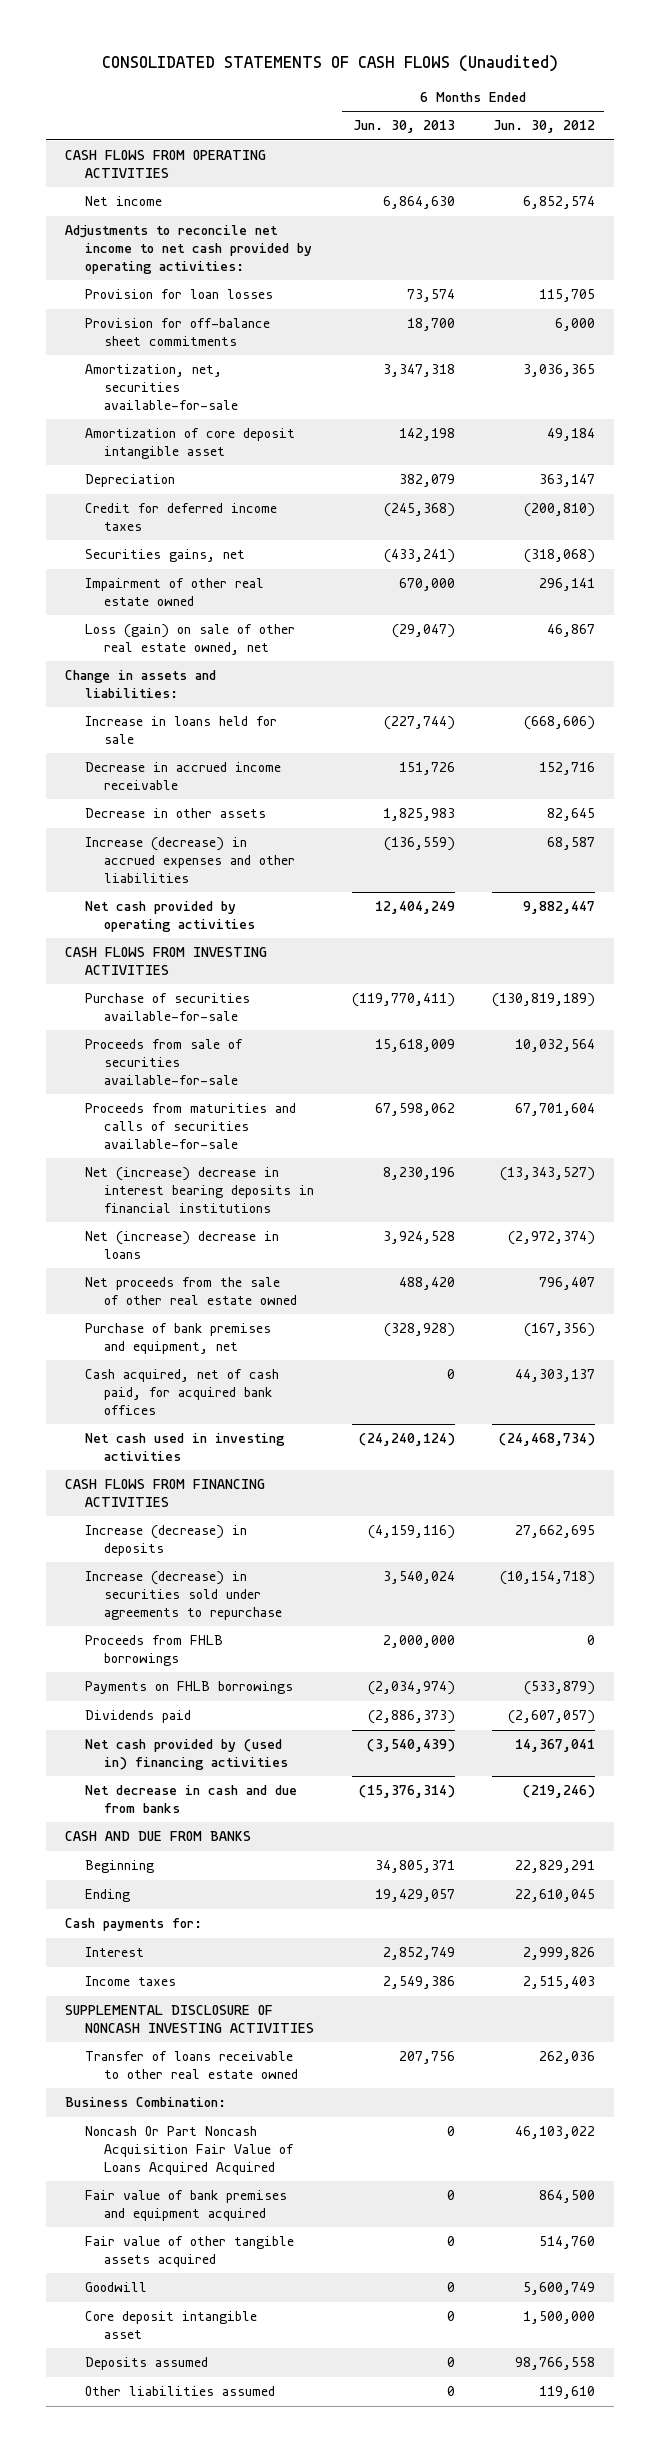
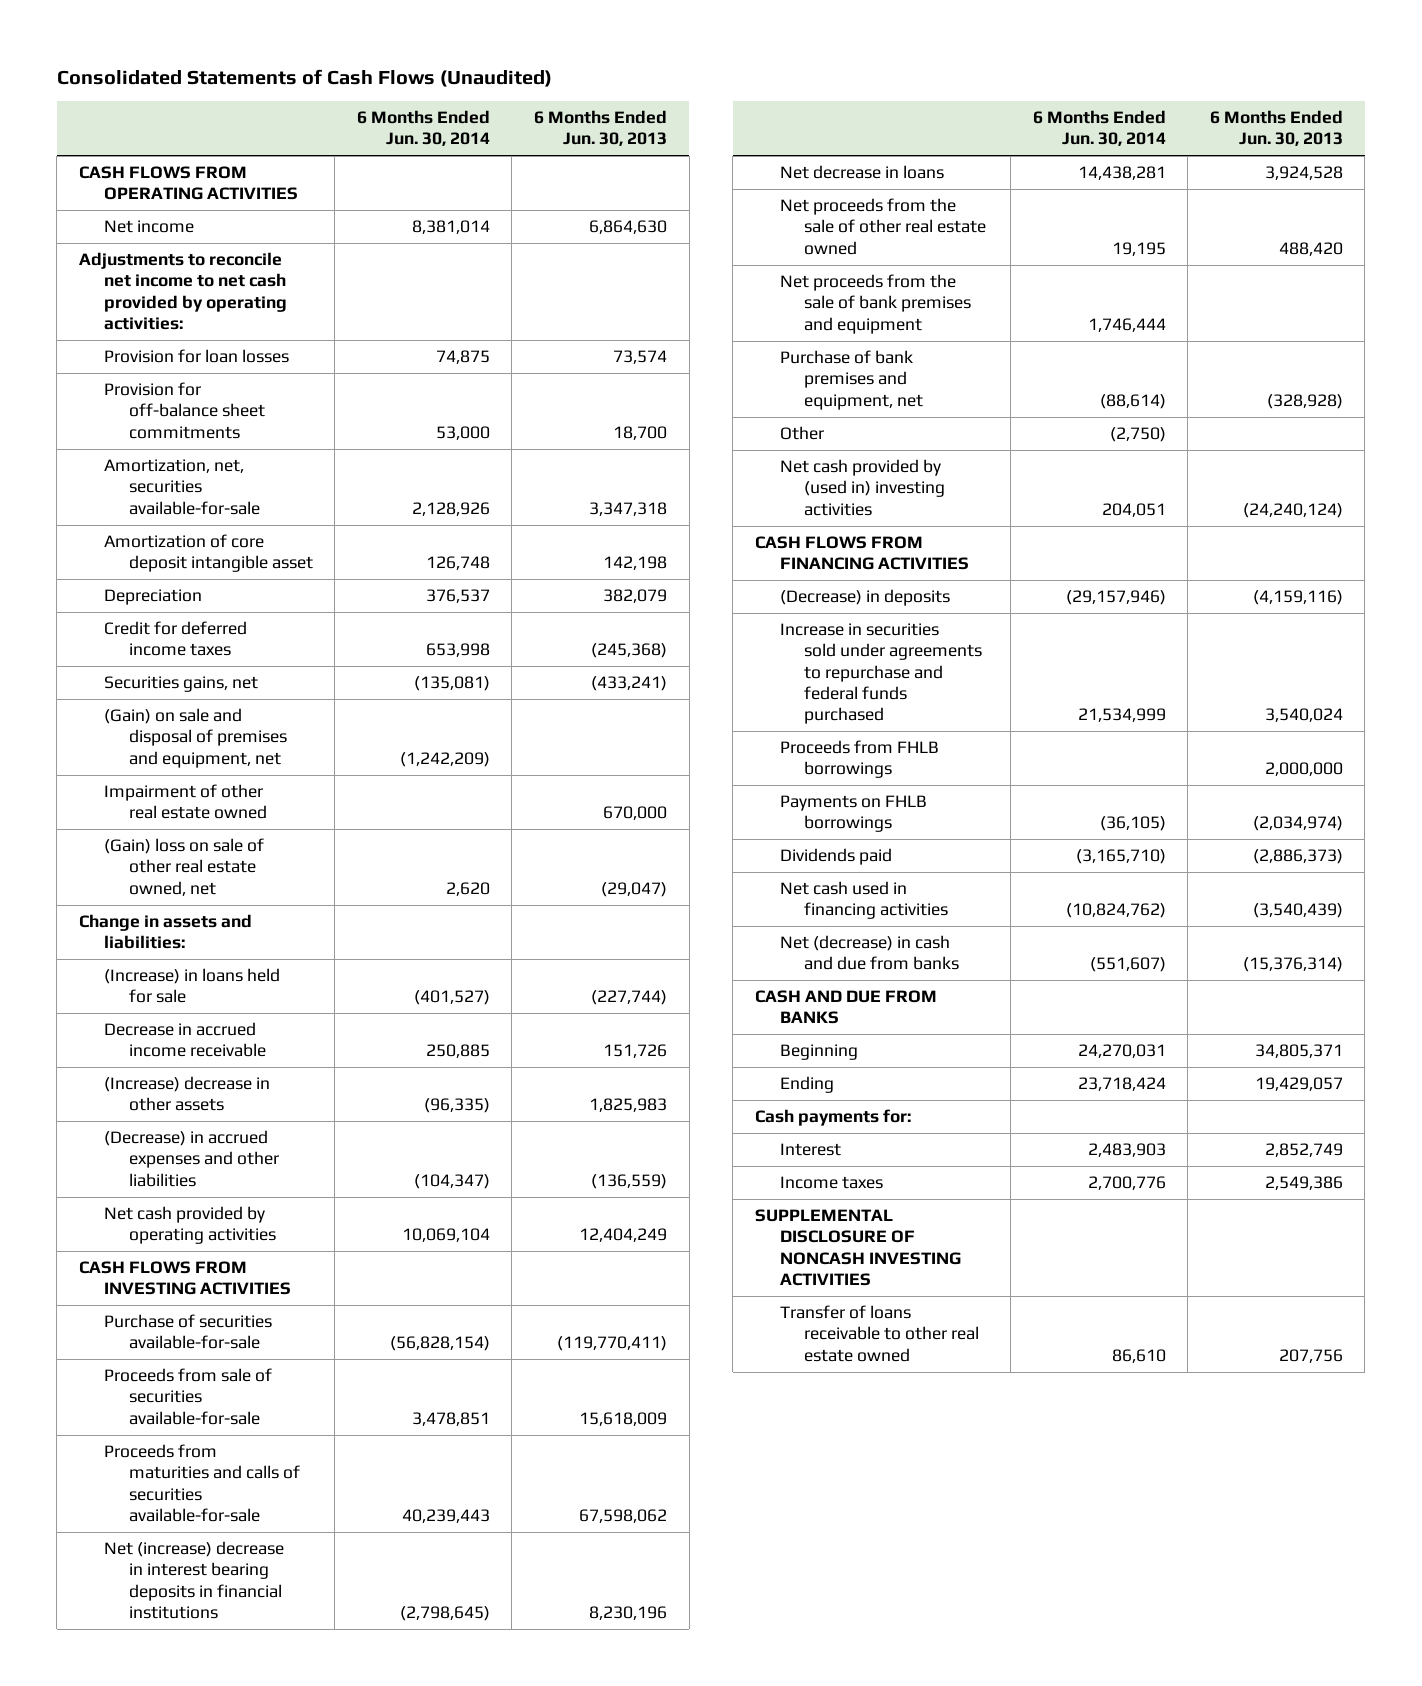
[101,55,558,73] CONSOLIDATED STATEMENTS OF CASH FLOWS (Unaudited) -> [56,68,552,87] Consolidated Statements of Cash Flows (Unaudited)
[492,120,595,134] Jun. 30, 2012 -> none
none -> [356,109,490,147] 6 Months Ended Jun. 30, 2014
none -> [103,708,287,768] (Gain) on sale and disposal of premises and equipment, net
[84,624,295,656] Loss (gain) on sale of other real estate owned, net -> [103,838,264,896] (Gain) loss on sale of other real estate owned, net
[84,716,277,745] Increase in loans held for sale -> [103,968,280,1004] (Increase) in loans held for sale
[84,808,266,819] Decrease in other assets -> [103,1076,270,1112] (Increase) decrease in other assets
[84,837,296,883] Increase (decrease) in accrued expenses and other liabilities -> [103,1130,279,1187] (Decrease) in accrued expenses and other liabilities
[84,1231,279,1260] Net (increase) decrease in loans -> [779,165,944,180] Net decrease in loans
none -> [779,274,972,334] Net proceeds from the sale of bank premises and equipment
[84,1369,279,1415] Cash acquired, net of cash paid, for acquired bank offices -> none
none -> [779,426,824,441] Other
[84,1433,285,1462] Net cash used in investing activities -> [779,459,946,516] Net cash provided by (used in) investing activities
[84,1525,247,1557] Increase (decrease) in deposits -> [779,589,950,607] (Decrease) in deposits
[84,1571,283,1620] Increase (decrease) in securities sold under agreements to repurchase -> [779,623,983,725] Increase in securities sold under agreements to repurchase and federal funds purchased
[84,1739,289,1771] Net cash provided by (used in) financing activities -> [779,881,949,920] Net cash used in financing activities
[84,1785,297,1814] Net decrease in cash and due from banks -> [779,935,960,971] Net (decrease) in cash and due from banks
[64,2097,226,2108] Business Combination: -> none
[84,2126,295,2175] Noncash Or Part Noncash Acquisition Fair Value of Loans Acquired Acquired -> none
[84,2190,287,2222] Fair value of bank premises and equipment acquired -> none
[84,2236,294,2268] Fair value of other tangible assets acquired -> none
[84,2282,147,2293] Goodwill -> none
[84,2311,257,2340] Core deposit intangible asset -> none
[84,2357,208,2371] Deposits assumed -> none
[84,2386,275,2397] Other liabilities assumed -> none

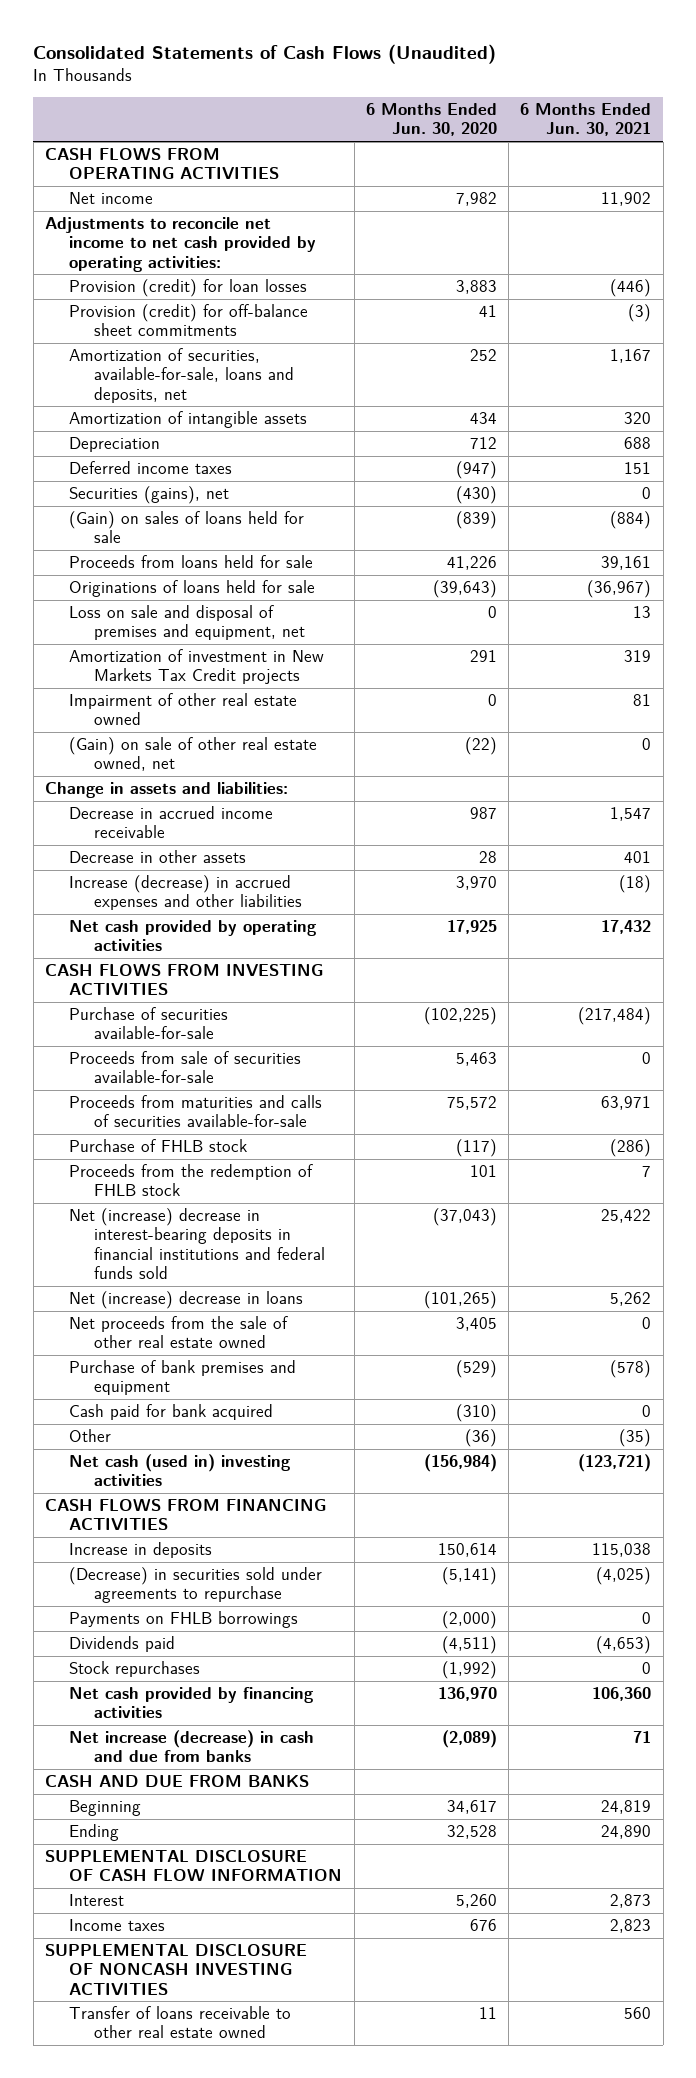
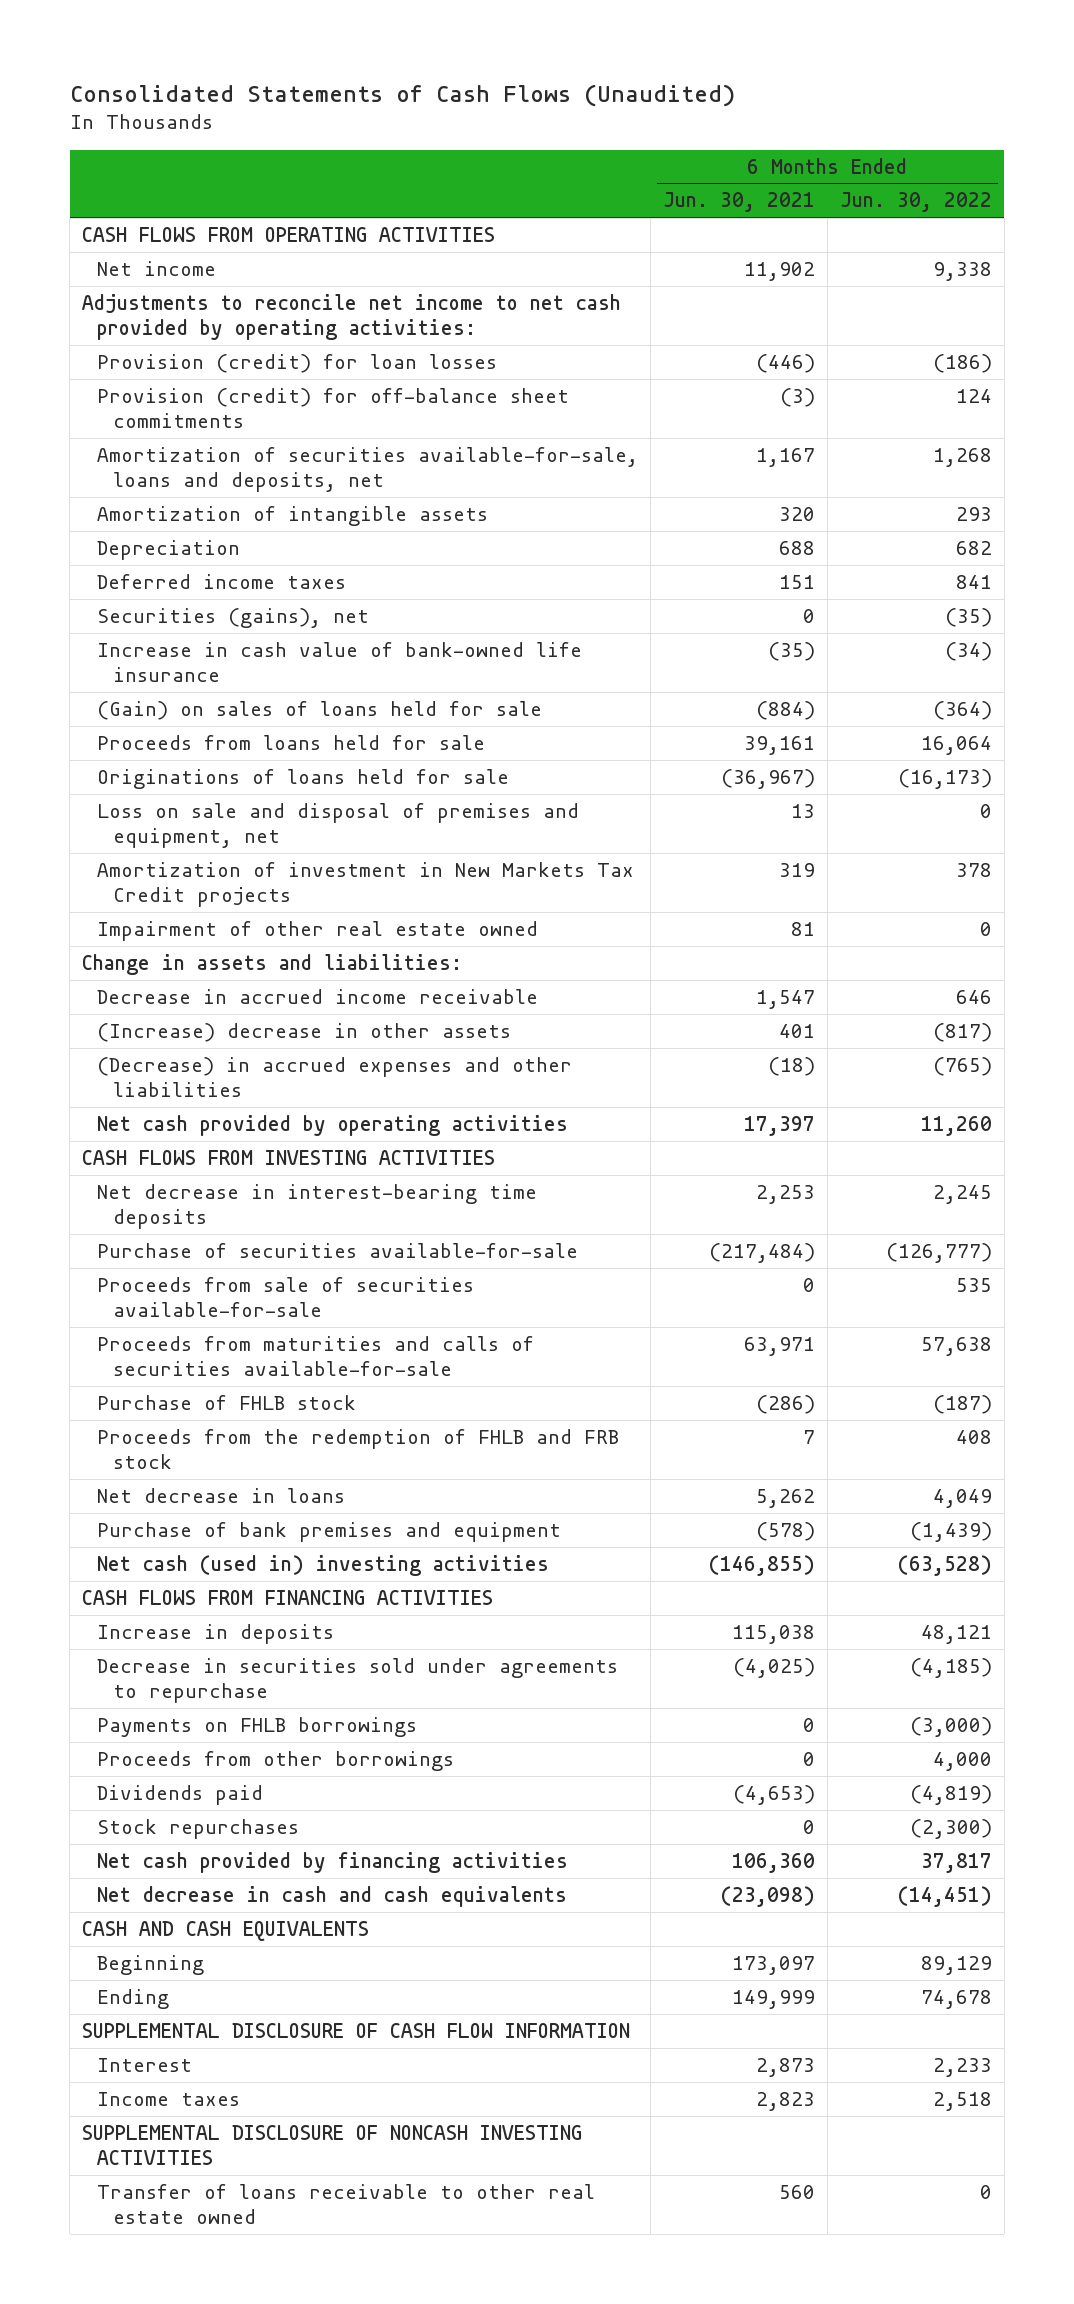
[365,103,497,137] 6 Months Ended Jun. 30, 2020 -> none
none -> [839,192,992,213] Jun. 30, 2022
[69,348,295,403] Amortization of securities, available-for-sale, loans and deposits, net -> [97,446,639,492] Amortization of securities available-for-sale, loans and deposits, net
none -> [97,641,583,682] Increase in cash value of bank-owned life insurance
[69,737,318,772] (Gain) on sale of other real estate owned, net -> none
[69,850,247,864] Decrease in other assets -> [97,1022,512,1042] (Increase) decrease in other assets
[69,875,303,911] Increase (decrease) in accrued expenses and other liabilities -> [97,1056,573,1097] (Decrease) in accrued expenses and other liabilities
[601,920,652,935] 17,432 -> [744,1115,816,1136] 17,397
none -> [97,1183,538,1229] Net decrease in interest-bearing time deposits
[69,1208,326,1279] Net (increase) decrease in interest-bearing deposits in financial institutions and federal funds sold -> none
[69,1316,289,1349] Net proceeds from the sale of other real estate owned -> none
[69,1164,314,1197] Proceeds from the redemption of FHLB stock -> [97,1428,620,1469] Proceeds from the redemption of FHLB and FRB stock
[69,1291,304,1310] Net (increase) decrease in loans -> [97,1487,346,1503] Net decrease in loans
[69,1404,274,1421] Cash paid for bank acquired -> none
[69,1429,112,1443] Other -> none
[578,1454,652,1473] (123,721) -> [709,1554,816,1576] (146,855)
[69,1567,323,1604] (Decrease) in securities sold under agreements to repurchase -> [97,1657,619,1703] Decrease in securities sold under agreements to repurchase
none -> [97,1750,455,1771] Proceeds from other borrowings
[69,1730,315,1763] Net increase (decrease) in cash and due from banks -> [97,1885,568,1907] Net decrease in cash and cash equivalents
[633,1731,652,1744] 71 -> [721,1885,816,1907] (23,098)
[44,1775,309,1788] CASH AND DUE FROM BANKS -> [82,1920,370,1941] CASH AND CASH EQUIVALENTS
[601,1800,652,1815] 24,819 -> [732,1955,816,1975] 173,097
[601,1825,652,1840] 24,890 -> [732,1989,816,2009] 149,999

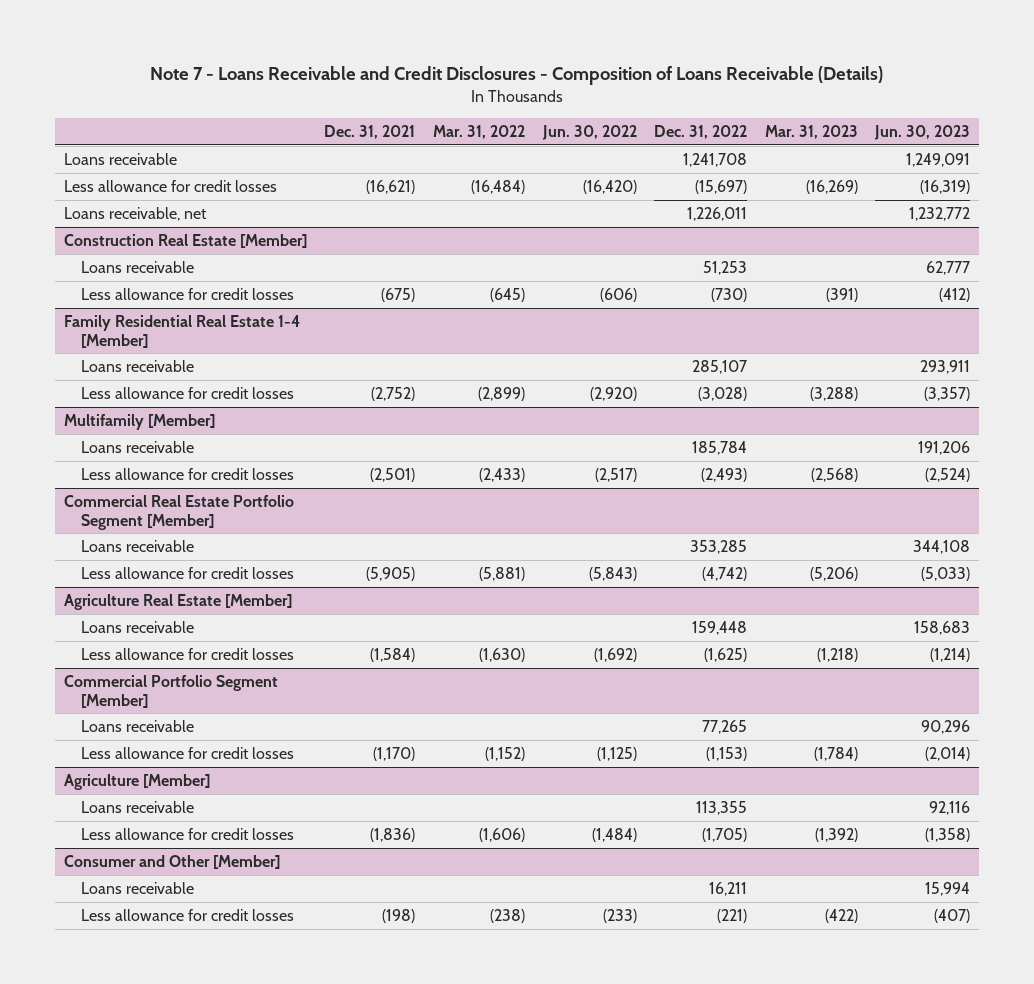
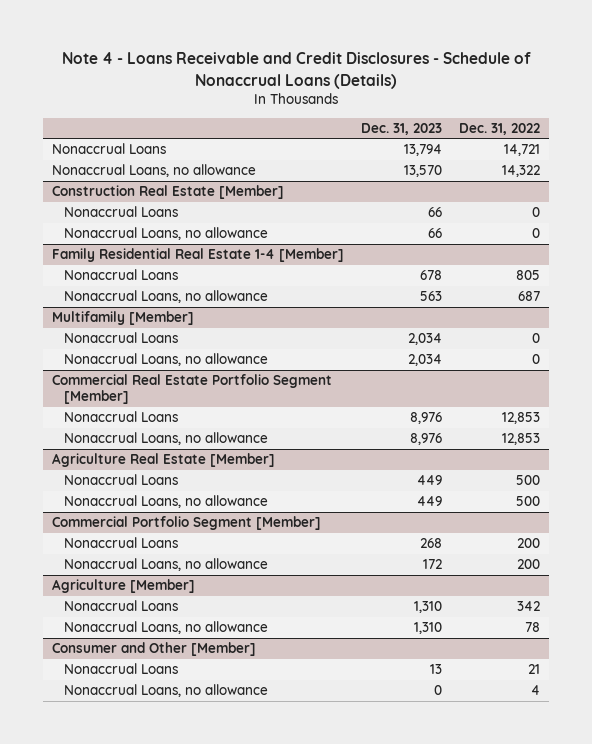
[150,65,884,85] Note 7 - Loans Receivable and Credit Disclosures - Composition of Loans Receivable (Details) -> [61,52,531,89] Note 4 - Loans Receivable and Credit Disclosures - Schedule of Nonaccrual Loans (Details)
[324,124,416,139] Dec. 31, 2021 -> none
[432,124,525,139] Mar. 31, 2022 -> none
[541,124,637,140] Jun. 30, 2022 -> none
[764,124,858,139] Mar. 31, 2023 -> none
[874,124,971,140] Jun. 30, 2023 -> none
none -> [360,122,442,135] Dec. 31, 2023
[63,153,177,166] Loans receivable -> none
[63,180,277,193] Less allowance for credit losses -> none
[63,207,207,222] Loans receivable, net -> none
none -> [51,143,166,155] Nonaccrual Loans
none -> [51,164,256,178] Nonaccrual Loans, no allowance
[81,261,195,274] Loans receivable -> none
[81,288,295,301] Less allowance for credit losses -> none
none -> [64,206,179,218] Nonaccrual Loans
none -> [64,227,269,241] Nonaccrual Loans, no allowance
[81,360,195,373] Loans receivable -> none
[81,387,295,400] Less allowance for credit losses -> none
none -> [64,269,179,281] Nonaccrual Loans
none -> [64,290,269,304] Nonaccrual Loans, no allowance
[81,441,195,454] Loans receivable -> none
[81,468,295,481] Less allowance for credit losses -> none
none -> [64,332,179,344] Nonaccrual Loans
none -> [64,353,269,367] Nonaccrual Loans, no allowance
[81,540,195,553] Loans receivable -> none
[81,567,295,580] Less allowance for credit losses -> none
none -> [64,411,179,423] Nonaccrual Loans
none -> [64,432,269,446] Nonaccrual Loans, no allowance
[81,621,195,634] Loans receivable -> none
[81,648,295,661] Less allowance for credit losses -> none
none -> [64,474,179,486] Nonaccrual Loans
none -> [64,495,269,509] Nonaccrual Loans, no allowance
[81,720,195,733] Loans receivable -> none
[81,747,295,760] Less allowance for credit losses -> none
none -> [64,537,179,549] Nonaccrual Loans
none -> [64,558,269,572] Nonaccrual Loans, no allowance
[81,801,195,814] Loans receivable -> none
[81,828,295,841] Less allowance for credit losses -> none
none -> [64,600,179,612] Nonaccrual Loans
none -> [64,621,269,635] Nonaccrual Loans, no allowance
[81,882,195,895] Loans receivable -> none
[81,909,295,922] Less allowance for credit losses -> none
none -> [64,663,179,675] Nonaccrual Loans
none -> [64,684,269,698] Nonaccrual Loans, no allowance

